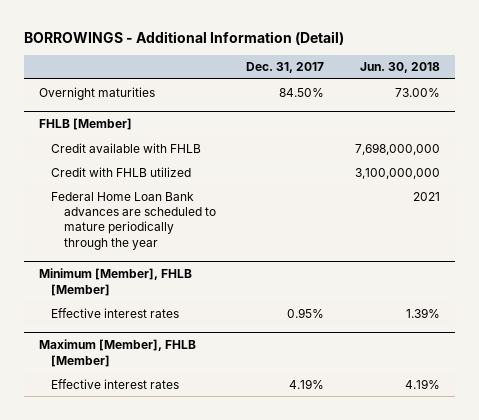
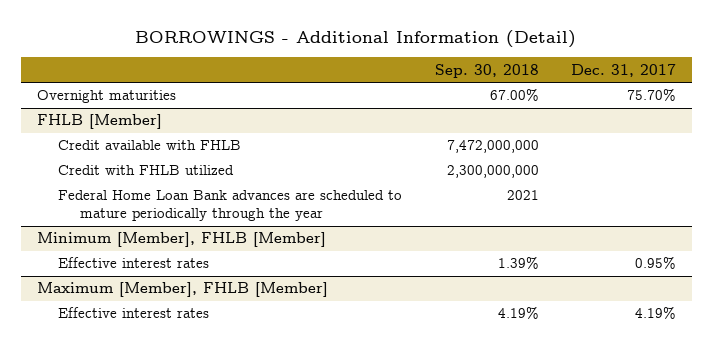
[359,62,440,74] Jun. 30, 2018 -> none
none -> [434,63,539,78] Sep. 30, 2018
[279,87,325,97] 84.50% -> [626,88,676,102] 75.70%

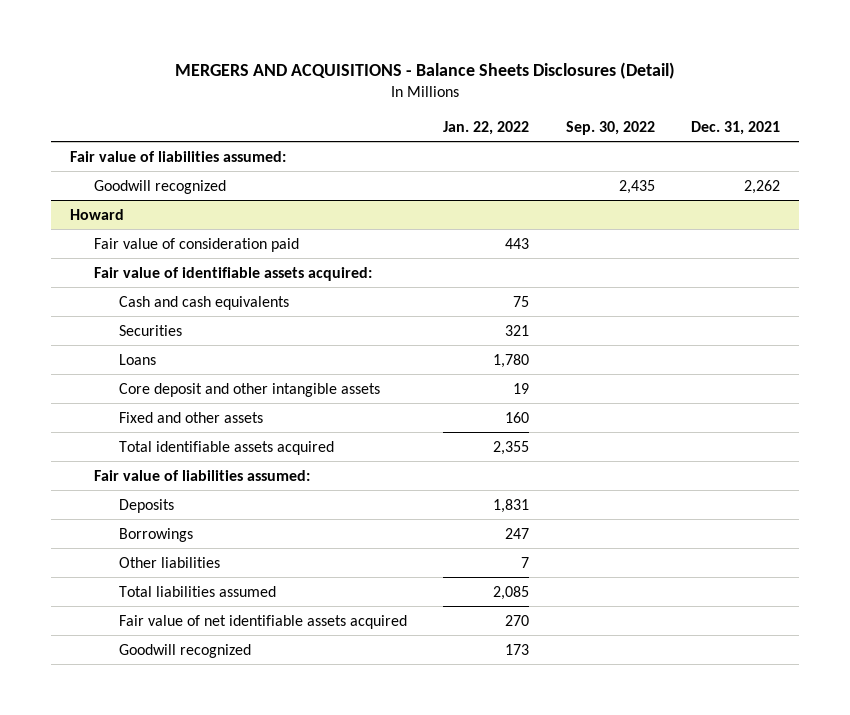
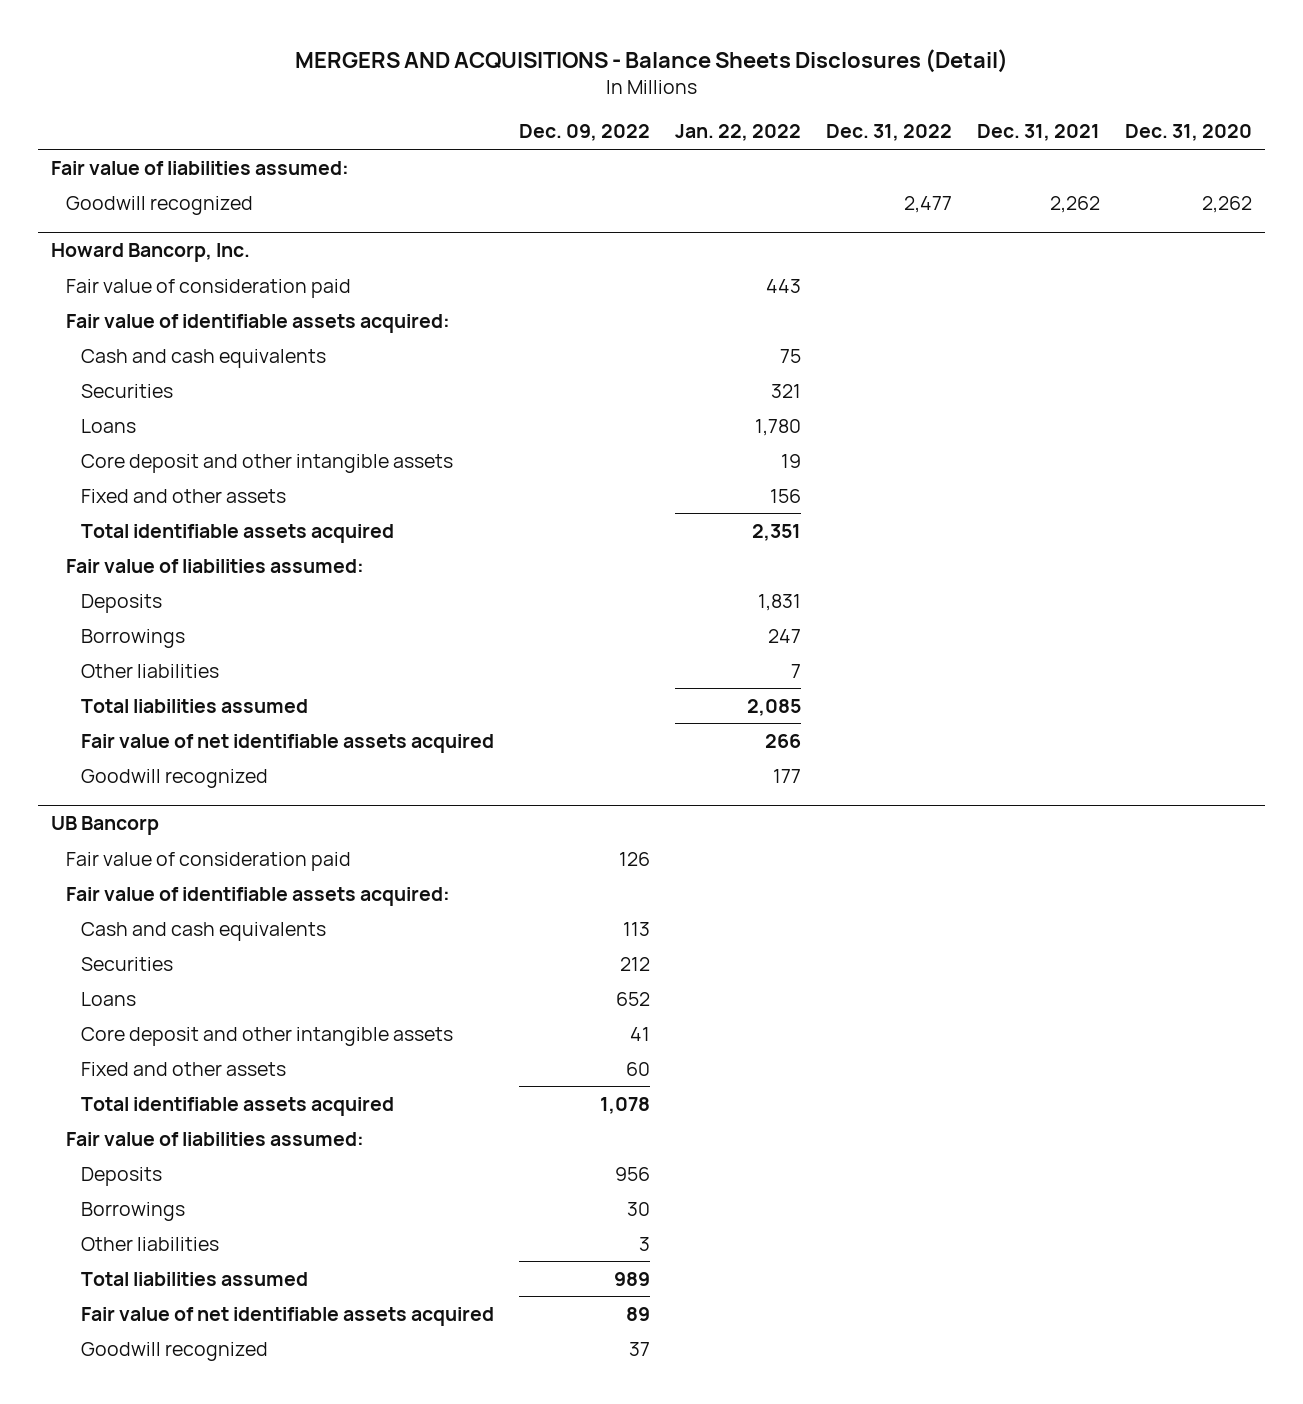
[565,121,655,136] Sep. 30, 2022 -> none
none -> [519,124,651,142] Dec. 09, 2022
none -> [826,124,953,142] Dec. 31, 2022
none -> [1125,124,1253,142] Dec. 31, 2020
[69,208,124,220] Howard -> [50,242,250,262] Howard Bancorp, Inc.
[505,411,530,423] 160 -> [770,488,802,503] 156
[493,440,530,455] 2,355 -> [752,523,802,541] 2,351
[505,614,530,626] 270 -> [765,733,802,748] 266
[505,643,530,655] 173 -> [773,768,802,783] 177
none -> [50,815,159,835] UB Bancorp
none -> [66,851,352,871] Fair value of consideration paid
none -> [66,886,451,906] Fair value of identifiable assets acquired:
none -> [81,921,327,941] Cash and cash equivalents
none -> [81,956,174,971] Securities
none -> [81,991,137,1006] Loans
none -> [81,1026,454,1046] Core deposit and other intangible assets
none -> [81,1061,287,1076] Fixed and other assets
none -> [81,1096,395,1116] Total identifiable assets acquired
none -> [66,1131,365,1146] Fair value of liabilities assumed:
none -> [81,1166,163,1186] Deposits
none -> [81,1201,186,1221] Borrowings
none -> [81,1236,220,1251] Other liabilities
none -> [81,1271,309,1286] Total liabilities assumed
none -> [81,1306,495,1326] Fair value of net identifiable assets acquired
none -> [81,1341,269,1361] Goodwill recognized

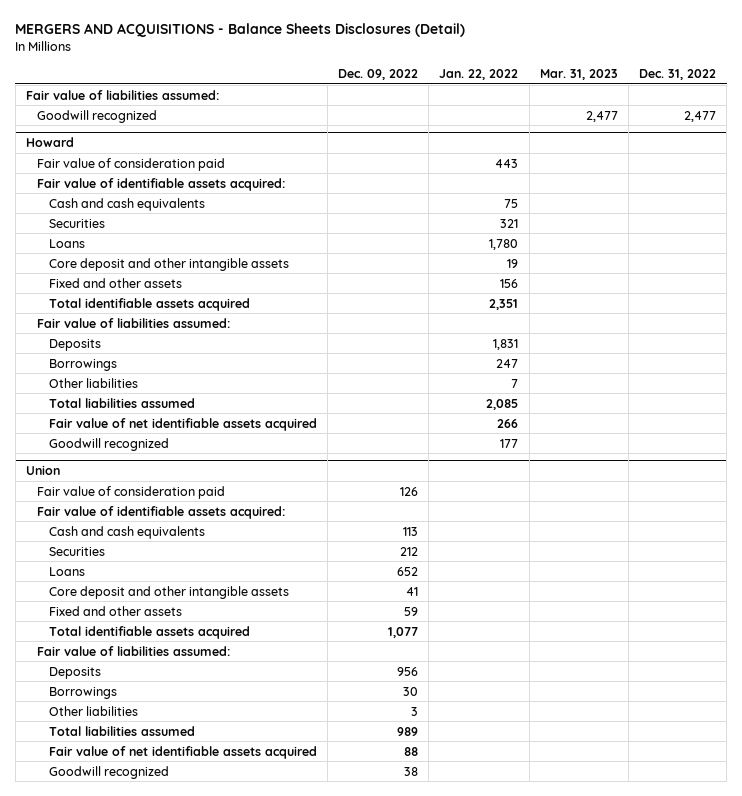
[977,124,1101,142] Dec. 31, 2021 -> none
[1125,124,1253,142] Dec. 31, 2020 -> none
none -> [539,69,618,81] Mar. 31, 2023
[50,242,250,262] Howard Bancorp, Inc. -> [25,137,74,148] Howard
[50,815,159,835] UB Bancorp -> [25,465,60,476] Union
[626,1061,651,1076] 60 -> [404,606,419,616] 59
[600,1096,651,1114] 1,078 -> [388,626,419,638] 1,077
[626,1306,651,1321] 89 -> [404,746,419,756] 88
[629,1341,651,1356] 37 -> [404,766,419,776] 38

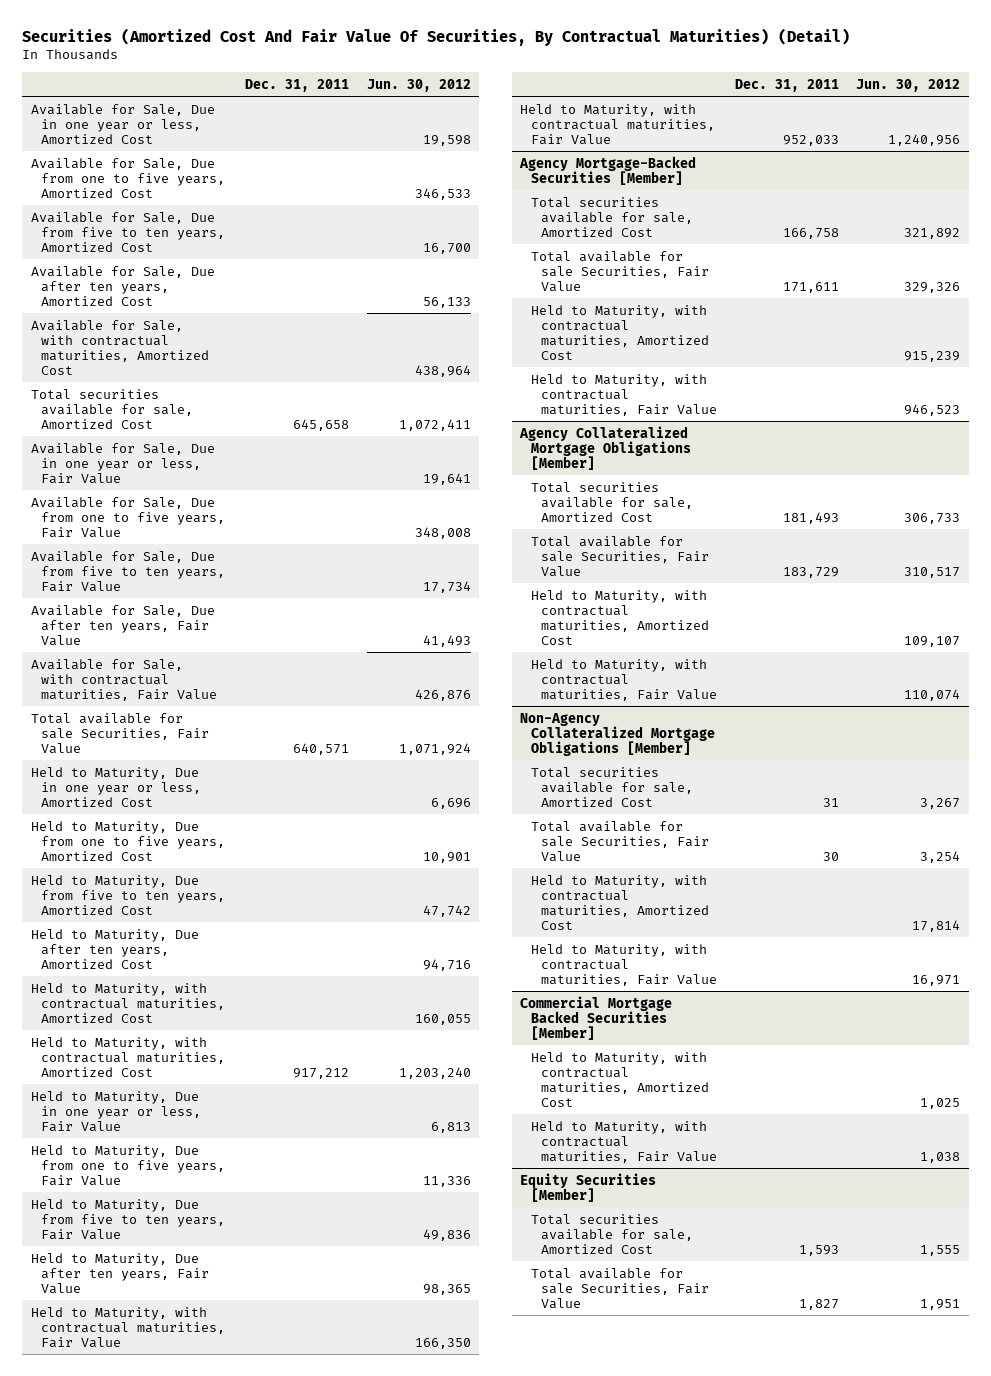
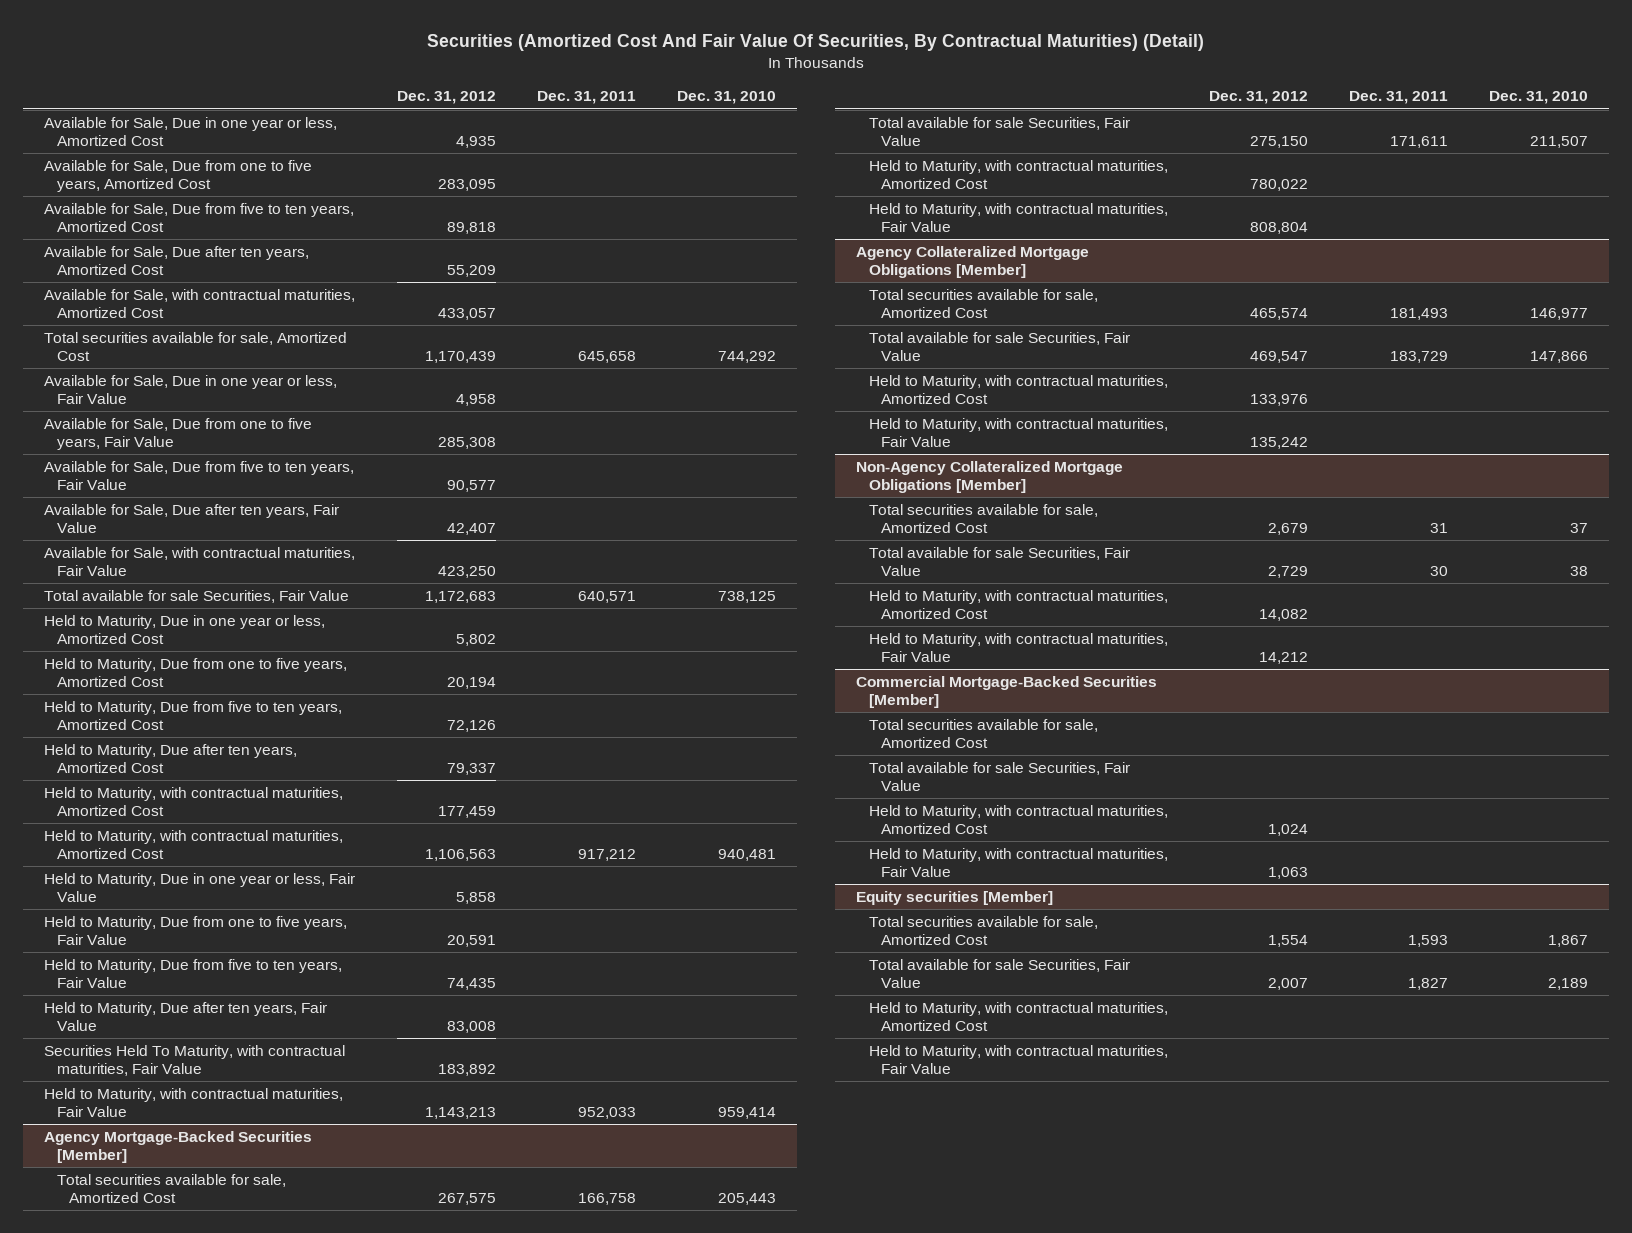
[366,78,471,92] Jun. 30, 2012 -> none
none -> [396,91,496,105] Dec. 31, 2012
none -> [677,91,777,105] Dec. 31, 2010
[30,1306,226,1348] Held to Maturity, with contractual maturities, Fair Value -> [43,1045,345,1077] Securities Held To Maturity, with contractual maturities, Fair Value
[520,995,673,1040] Commercial Mortgage Backed Securities [Member] -> [855,676,1157,709] Commercial Mortgage-Backed Securities [Member]
none -> [868,719,1098,749] Total securities available for sale, Amortized Cost
none -> [868,762,1130,792] Total available for sale Securities, Fair Value
[520,1172,657,1202] Equity Securities [Member] -> [855,891,1053,906] Equity securities [Member]
none -> [868,1002,1168,1032] Held to Maturity, with contractual maturities, Amortized Cost
none -> [868,1045,1168,1075] Held to Maturity, with contractual maturities, Fair Value

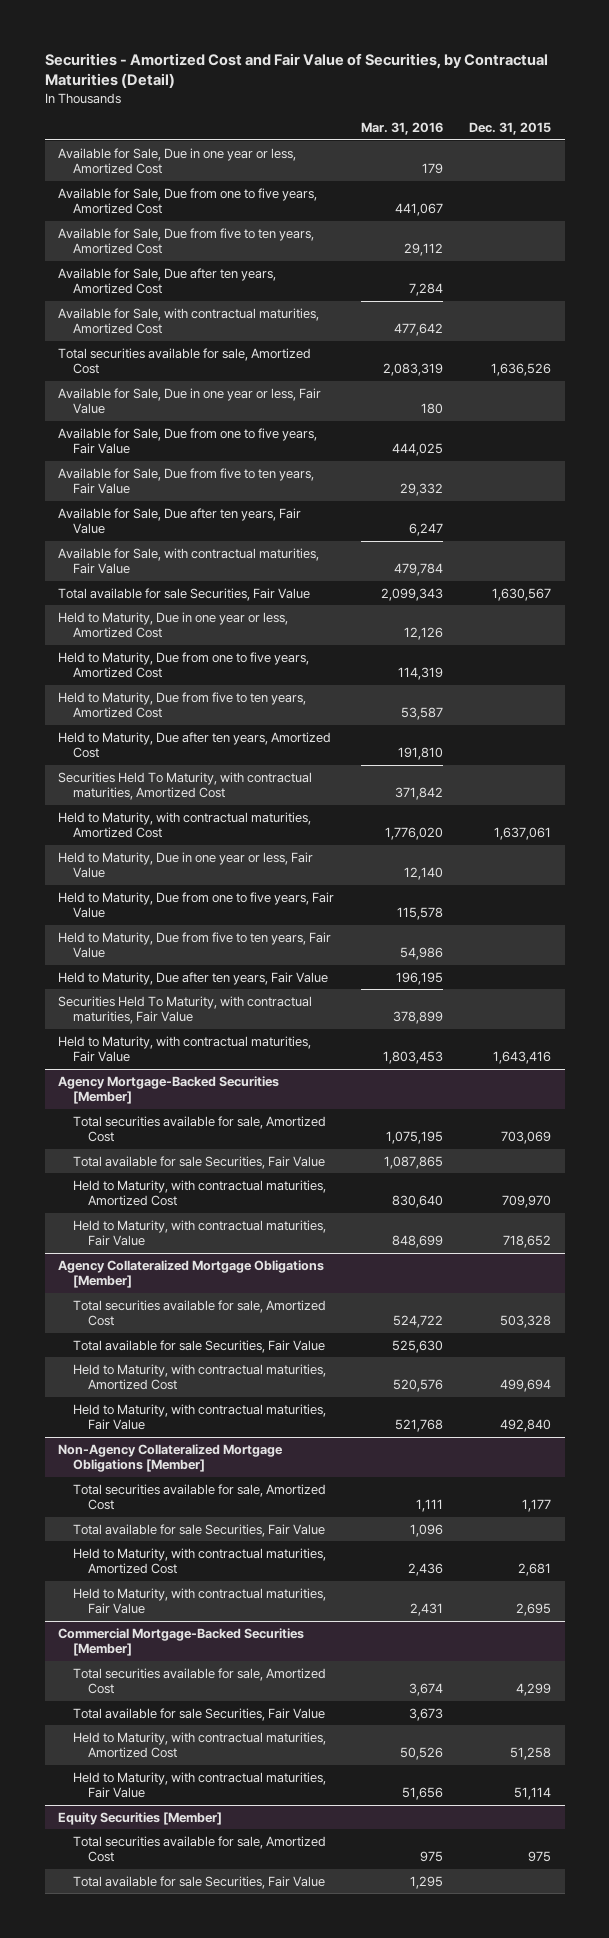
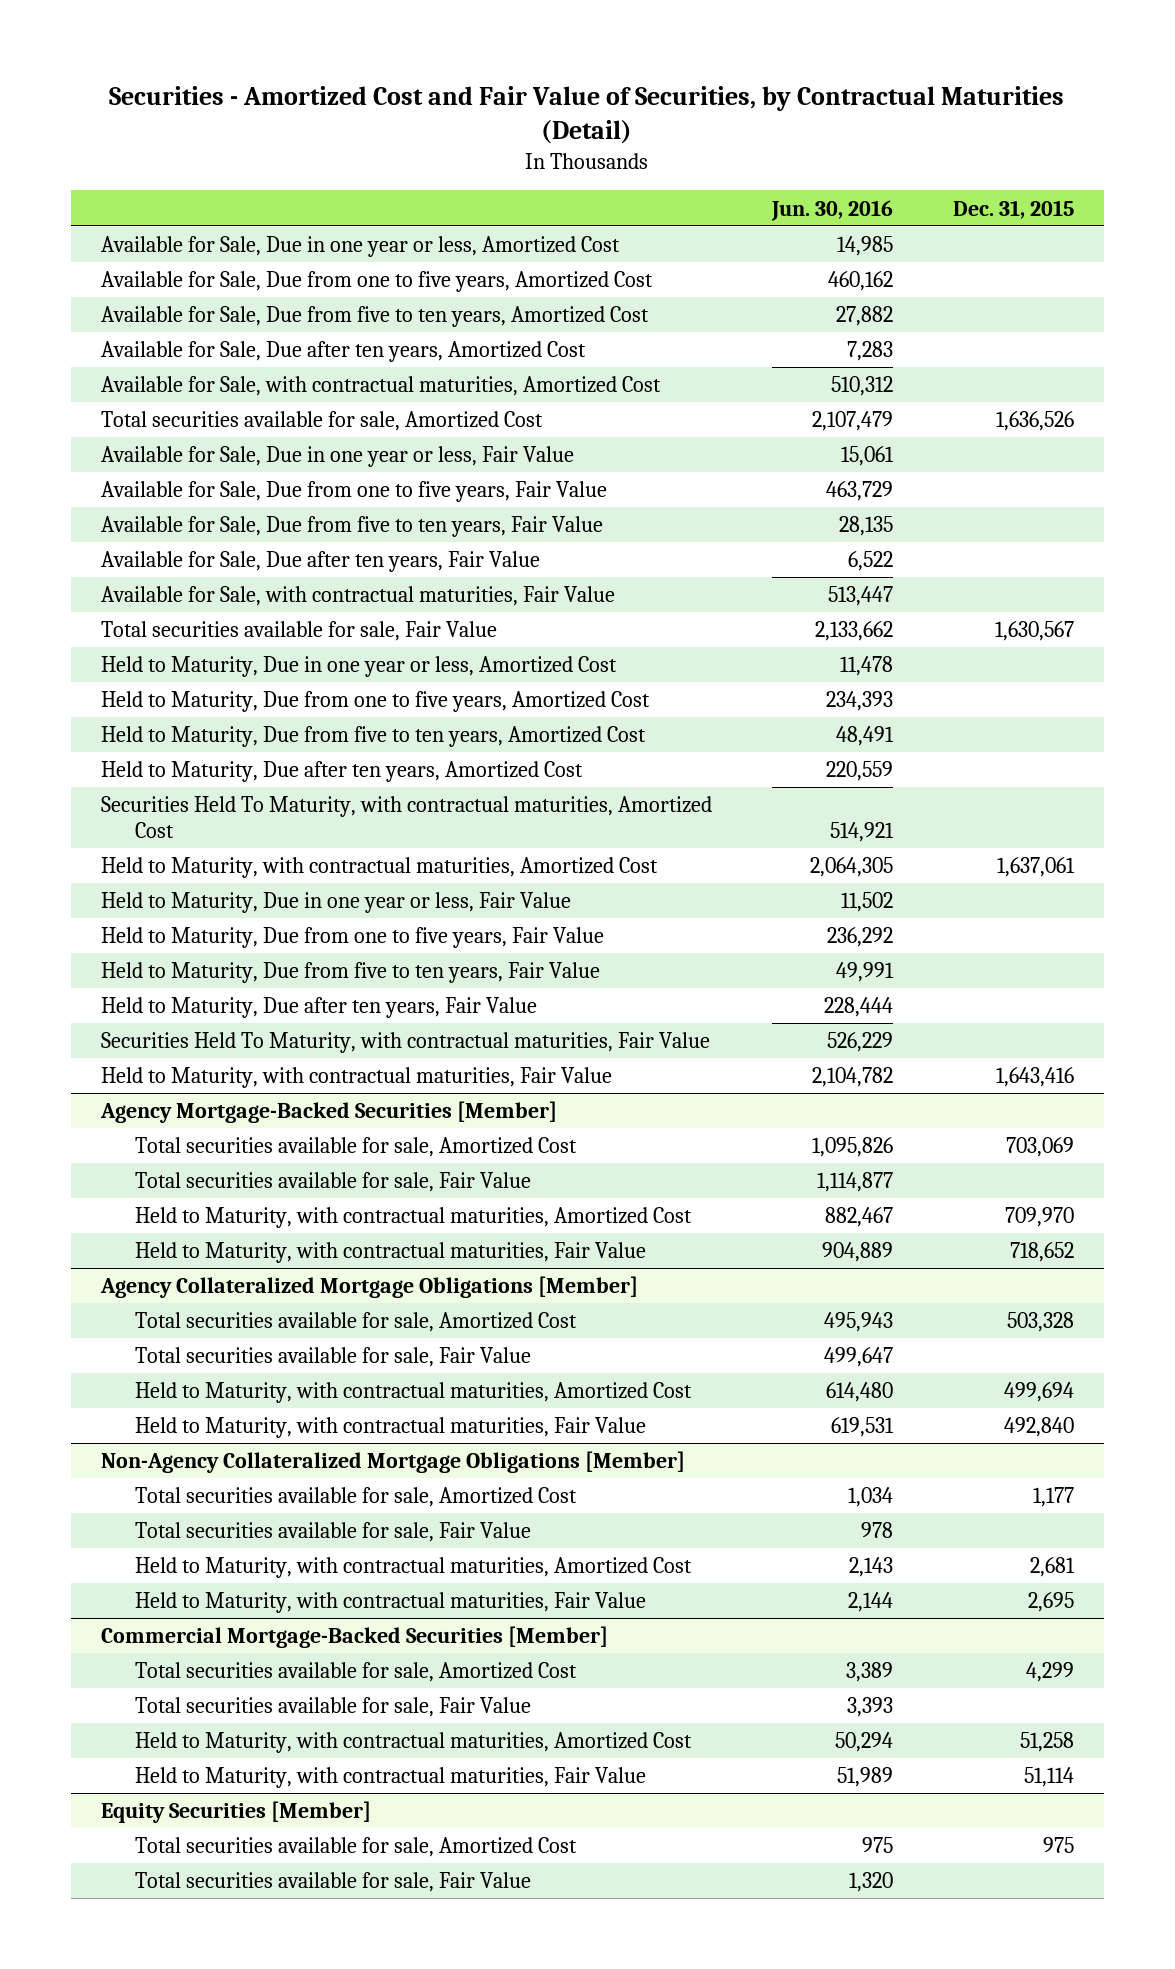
[360,122,443,136] Mar. 31, 2016 -> none
none -> [770,199,893,221] Jun. 30, 2016
[57,587,310,601] Total available for sale Securities, Fair Value -> [100,621,497,642] Total securities available for sale, Fair Value
[72,1155,325,1169] Total available for sale Securities, Fair Value -> [134,1172,531,1193] Total securities available for sale, Fair Value
[72,1339,325,1353] Total available for sale Securities, Fair Value -> [134,1347,531,1368] Total securities available for sale, Fair Value
[72,1523,325,1537] Total available for sale Securities, Fair Value -> [134,1522,531,1543] Total securities available for sale, Fair Value
[72,1707,325,1721] Total available for sale Securities, Fair Value -> [134,1697,531,1718] Total securities available for sale, Fair Value
[72,1875,325,1889] Total available for sale Securities, Fair Value -> [134,1872,531,1893] Total securities available for sale, Fair Value

